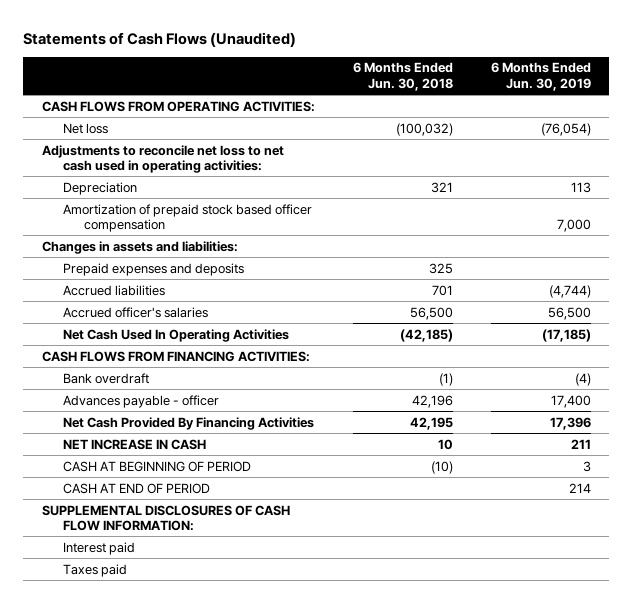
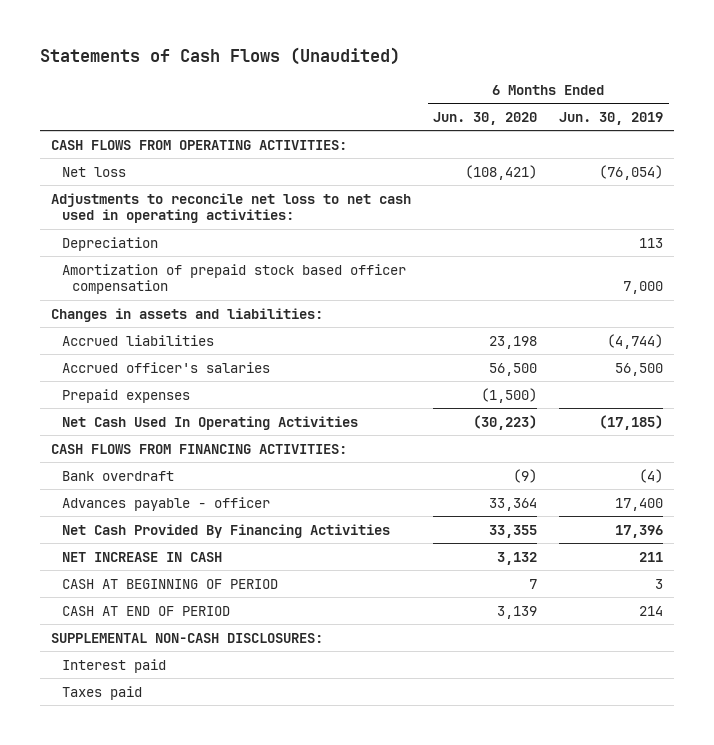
[352,62,453,91] 6 Months Ended Jun. 30, 2018 -> none
none -> [433,112,538,126] Jun. 30, 2020
[62,262,244,276] Prepaid expenses and deposits -> none
none -> [61,388,190,403] Prepaid expenses
[42,504,291,532] SUPPLEMENTAL DISCLOSURES OF CASH FLOW INFORMATION: -> [51,632,324,643] SUPPLEMENTAL NON-CASH DISCLOSURES:

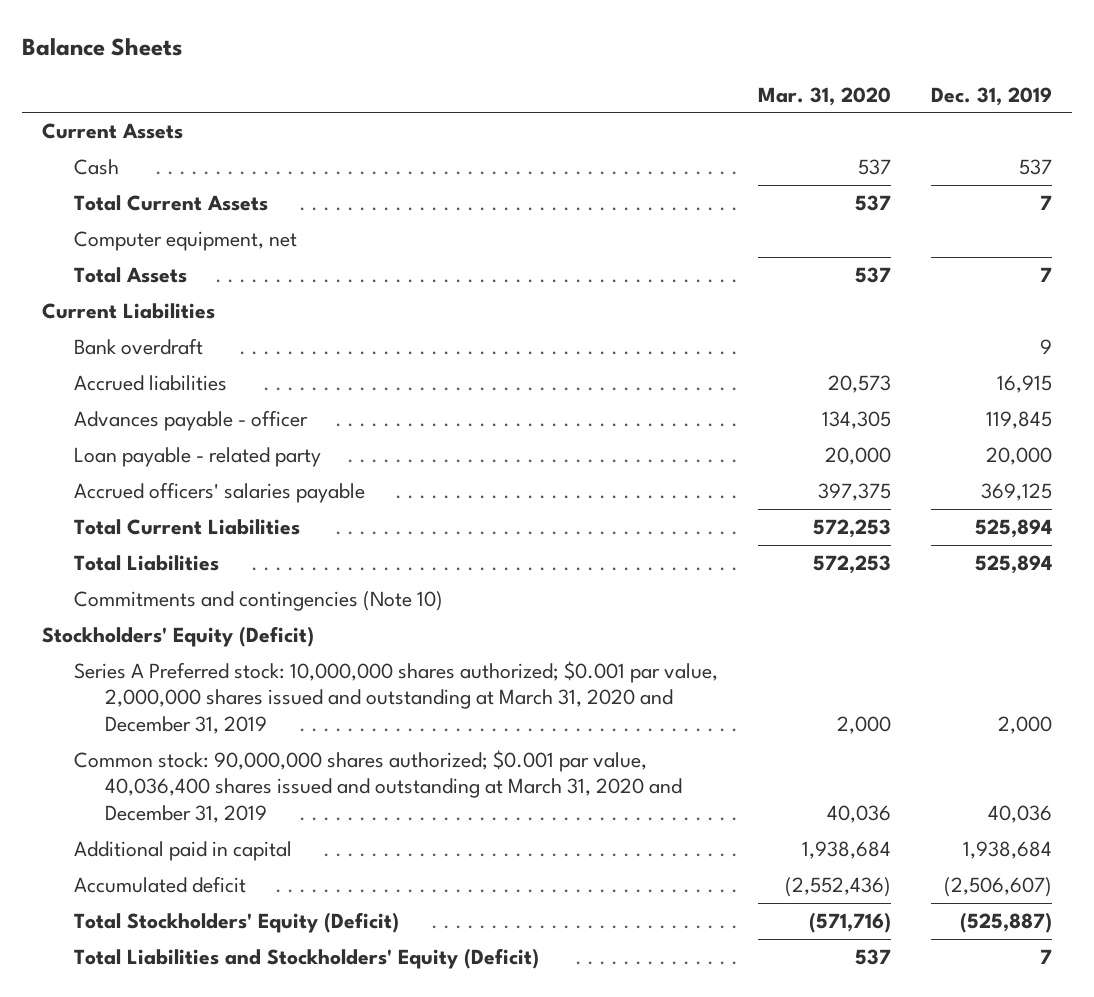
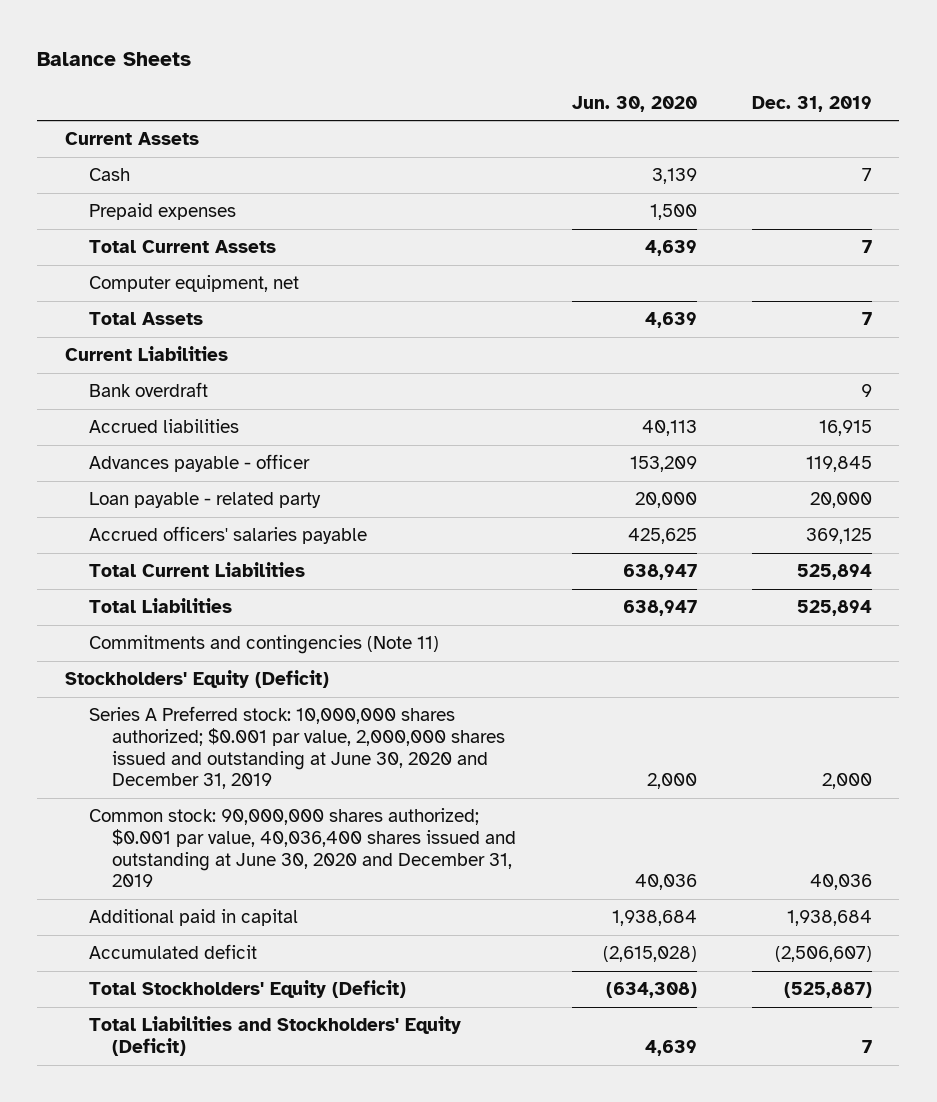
[757,86,891,106] Mar. 31, 2020 -> none
none -> [571,95,697,112] Jun. 30, 2020
[1018,158,1052,175] 537 -> [861,168,872,182] 7
none -> [88,203,236,221] Prepaid expenses
[73,590,443,611] Commitments and contingencies (Note 10) -> [88,635,439,655] Commitments and contingencies (Note 11)
[73,660,718,734] Series A Preferred stock: 10,000,000 shares authorized; $0.001 par value, 2,000,000 shares issued and outstanding at March 31, 2020 and December 31, 2019 -> [88,706,506,790] Series A Preferred stock: 10,000,000 shares authorized; $0.001 par value, 2,000,000 shares issued and outstanding at June 30, 2020 and December 31, 2019
[73,749,682,823] Common stock: 90,000,000 shares authorized; $0.001 par value, 40,036,400 shares issued and outstanding at March 31, 2020 and December 31, 2019 -> [88,808,517,888] Common stock: 90,000,000 shares authorized; $0.001 par value, 40,036,400 shares issued and outstanding at June 30, 2020 and December 31, 2019

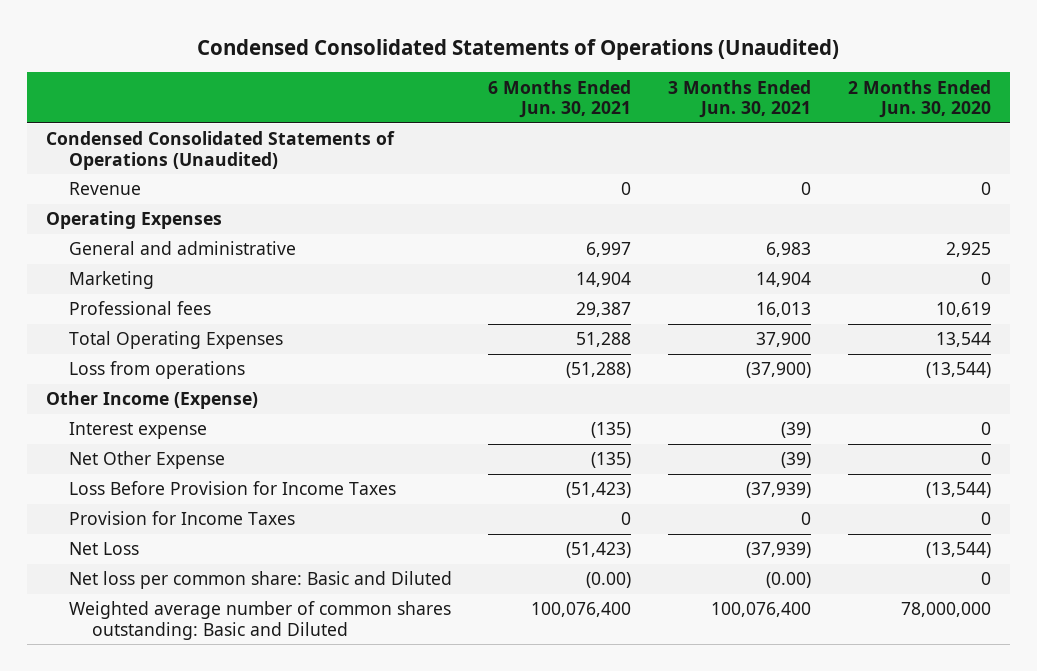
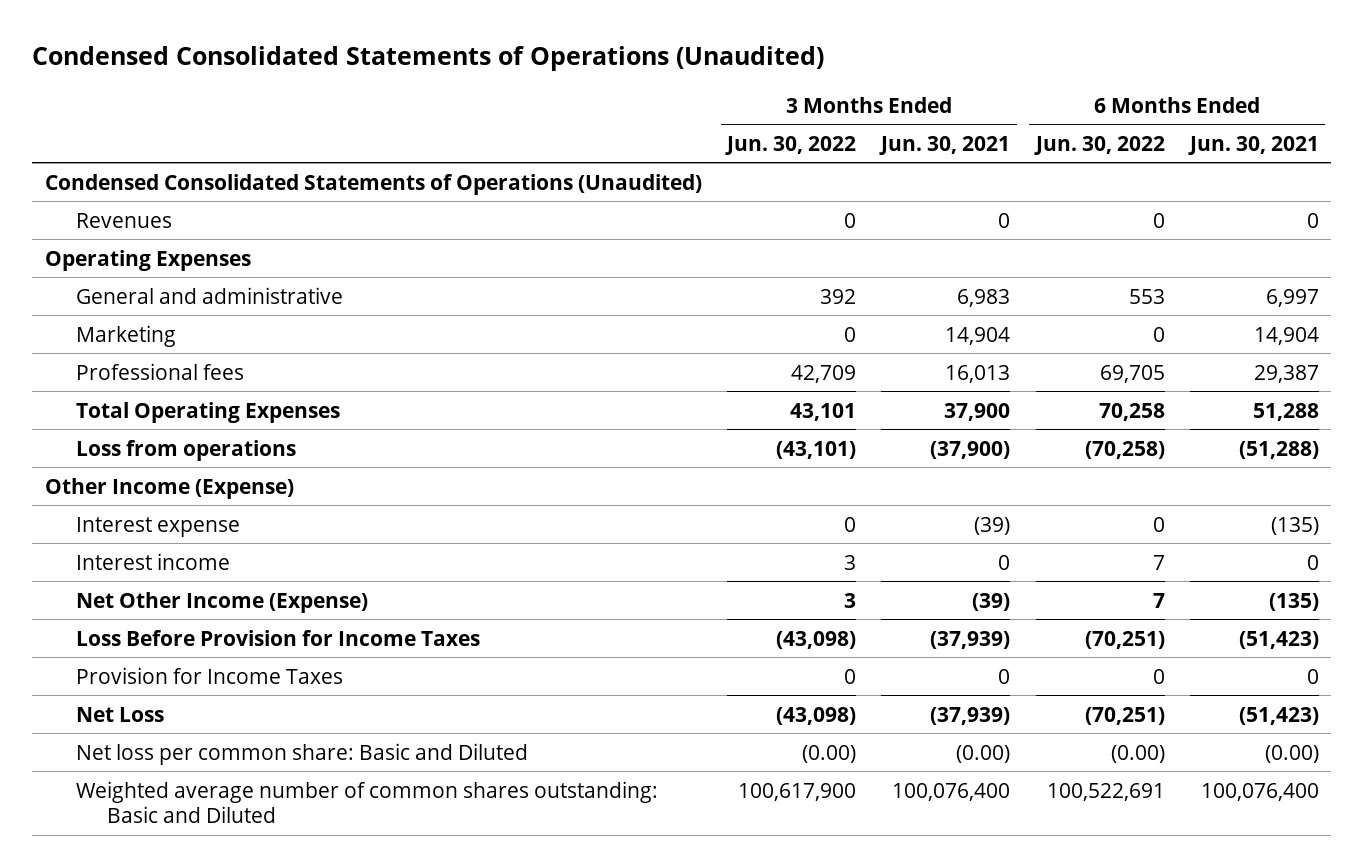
[848,79,992,119] 2 Months Ended Jun. 30, 2020 -> none
none -> [724,135,856,155] Jun. 30, 2022
none -> [1033,135,1165,155] Jun. 30, 2022
[68,182,141,196] Revenue -> [75,212,172,228] Revenues
none -> [75,552,230,570] Interest income
[68,451,225,470] Net Other Expense -> [75,591,368,613] Net Other Income (Expense)

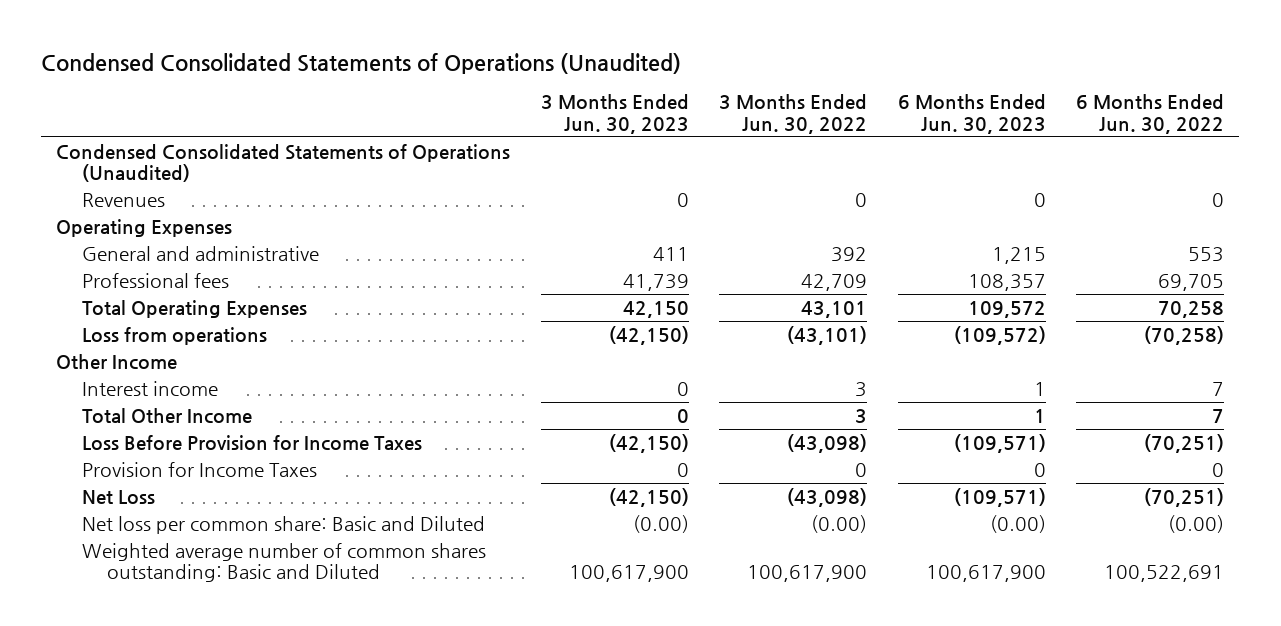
[879,135,1011,155] Jun. 30, 2021 -> none
[1187,135,1319,155] Jun. 30, 2021 -> none
none -> [540,94,689,134] 3 Months Ended Jun. 30, 2023
none -> [897,94,1046,134] 6 Months Ended Jun. 30, 2023
[75,324,176,347] Marketing -> none
[75,516,240,537] Interest expense -> none
[44,477,294,499] Other Income (Expense) -> [56,353,178,370] Other Income
[75,591,368,613] Net Other Income (Expense) -> none
none -> [81,407,252,424] Total Other Income

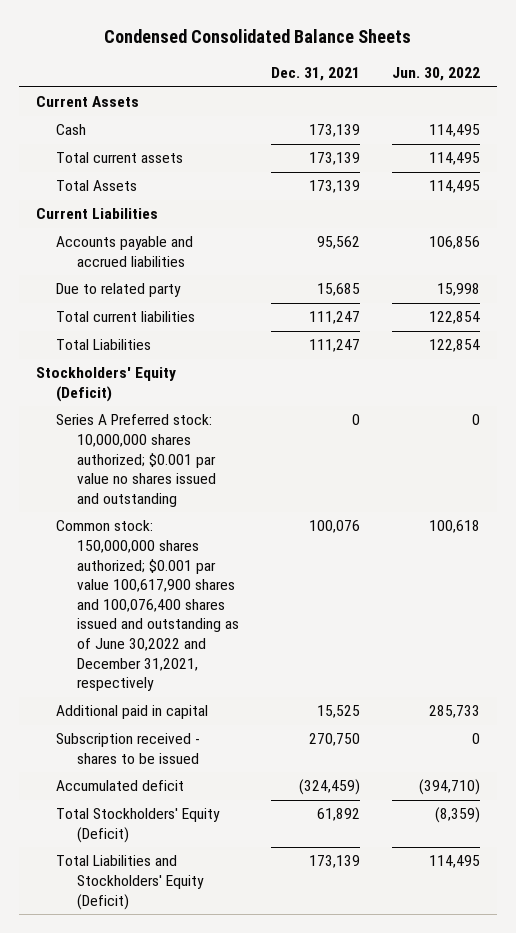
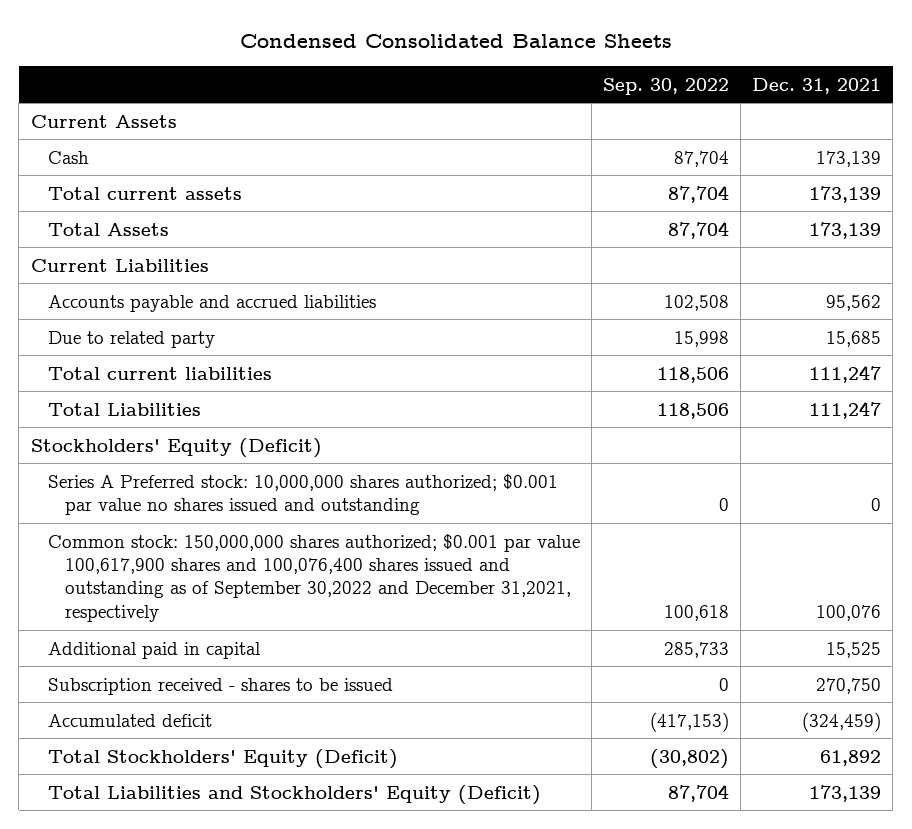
[392,67,481,82] Jun. 30, 2022 -> none
none -> [602,77,729,95] Sep. 30, 2022
[56,520,239,692] Common stock: 150,000,000 shares authorized; $0.001 par value 100,617,900 shares and 100,076,400 shares issued and outstanding as of June 30,2022 and December 31,2021, respectively -> [47,533,580,622] Common stock: 150,000,000 shares authorized; $0.001 par value 100,617,900 shares and 100,076,400 shares issued and outstanding as of September 30,2022 and December 31,2021, respectively

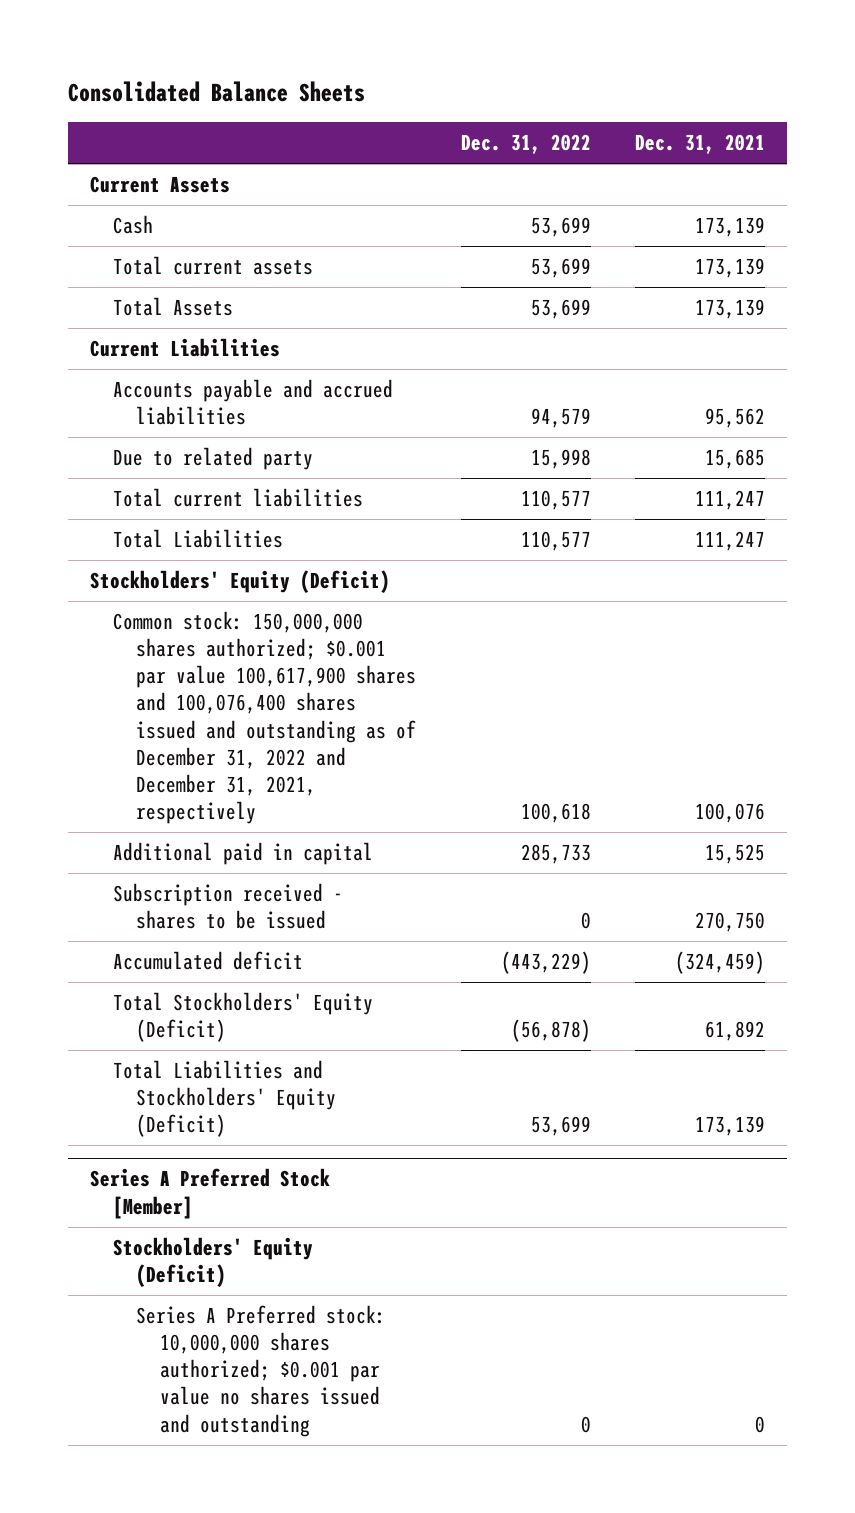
[239,33,672,48] Condensed Consolidated Balance Sheets -> [67,81,365,103] Consolidated Balance Sheets
[602,77,729,95] Sep. 30, 2022 -> none
none -> [460,134,591,155] Dec. 31, 2022
[47,473,558,515] Series A Preferred stock: 10,000,000 shares authorized; $0.001 par value no shares issued and outstanding -> none
[47,533,580,622] Common stock: 150,000,000 shares authorized; $0.001 par value 100,617,900 shares and 100,076,400 shares issued and outstanding as of September 30,2022 and December 31,2021, respectively -> [113,610,417,825] Common stock: 150,000,000 shares authorized; $0.001 par value 100,617,900 shares and 100,076,400 shares issued and outstanding as of December 31, 2022 and December 31, 2021, respectively
none -> [90,1168,331,1219] Series A Preferred Stock [Member]
none -> [113,1236,314,1288] Stockholders' Equity (Deficit)
none -> [136,1304,387,1437] Series A Preferred stock: 10,000,000 shares authorized; $0.001 par value no shares issued and outstanding

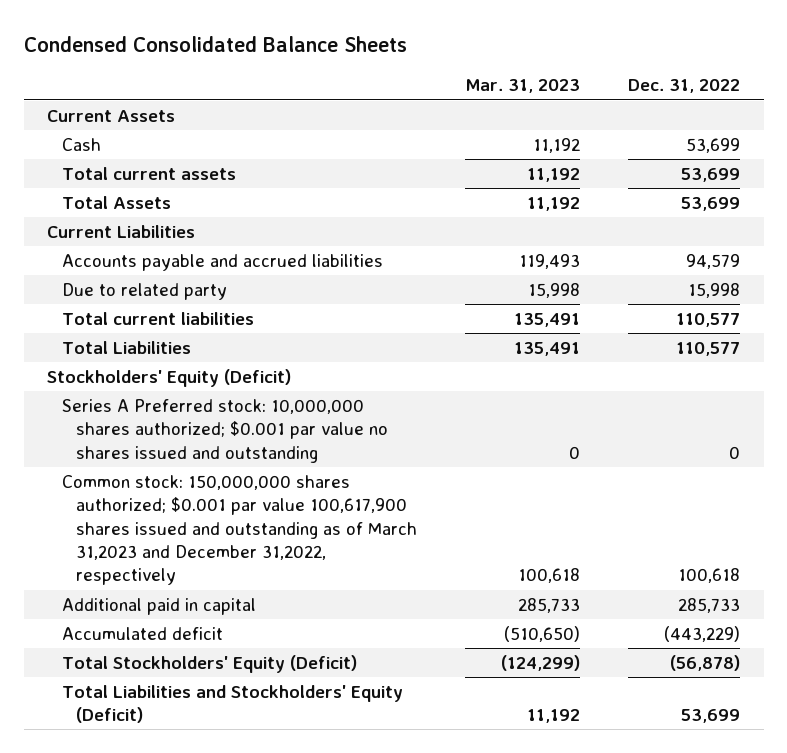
[67,81,365,103] Consolidated Balance Sheets -> [23,36,407,53] Condensed Consolidated Balance Sheets
[634,134,765,155] Dec. 31, 2021 -> none
none -> [465,79,581,94] Mar. 31, 2023
none -> [61,398,389,463] Series A Preferred stock: 10,000,000 shares authorized; $0.001 par value no shares issued and outstanding
[113,610,417,825] Common stock: 150,000,000 shares authorized; $0.001 par value 100,617,900 shares and 100,076,400 shares issued and outstanding as of December 31, 2022 and December 31, 2021, respectively -> [61,474,418,586] Common stock: 150,000,000 shares authorized; $0.001 par value 100,617,900 shares issued and outstanding as of March 31,2023 and December 31,2022, respectively
[113,882,344,930] Subscription received - shares to be issued -> none
[90,1168,331,1219] Series A Preferred Stock [Member] -> none
[113,1236,314,1288] Stockholders' Equity (Deficit) -> none
[136,1304,387,1437] Series A Preferred stock: 10,000,000 shares authorized; $0.001 par value no shares issued and outstanding -> none

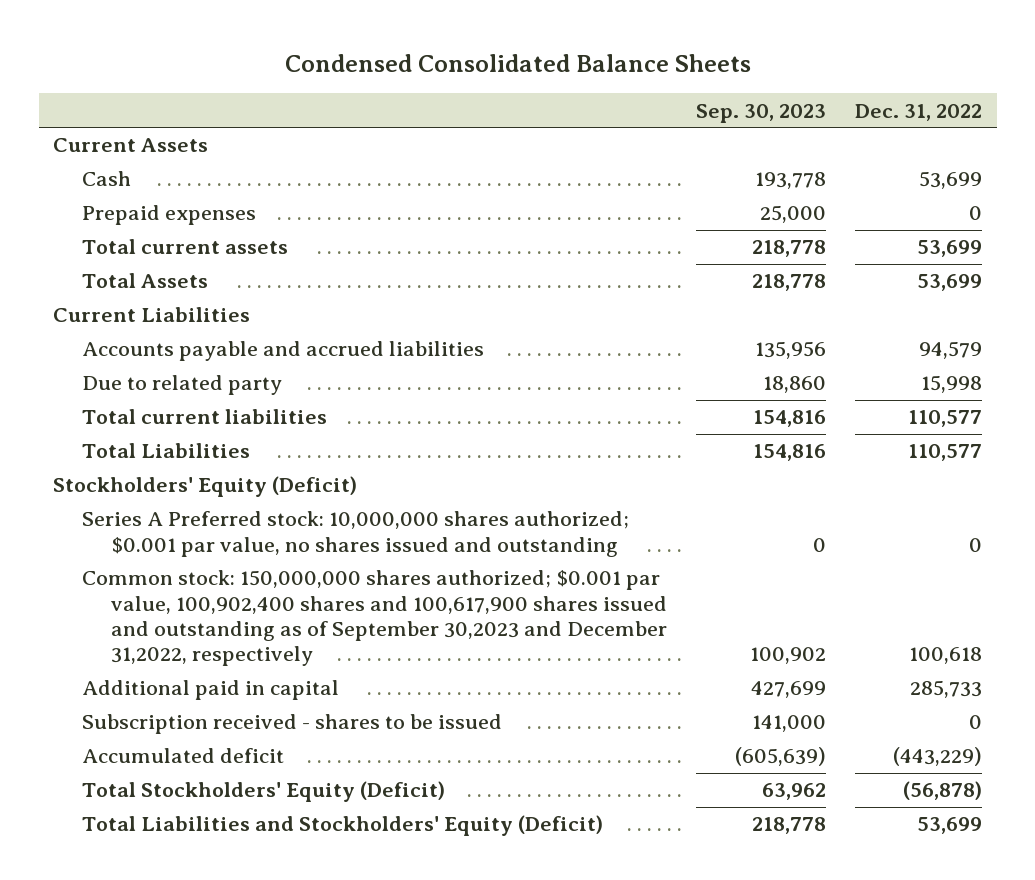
[465,79,581,94] Mar. 31, 2023 -> none
none -> [696,103,827,123] Sep. 30, 2023
none -> [82,205,257,226] Prepaid expenses
[61,398,389,463] Series A Preferred stock: 10,000,000 shares authorized; $0.001 par value no shares issued and outstanding -> [82,511,630,557] Series A Preferred stock: 10,000,000 shares authorized; $0.001 par value, no shares issued and outstanding
[61,474,418,586] Common stock: 150,000,000 shares authorized; $0.001 par value 100,617,900 shares issued and outstanding as of March 31,2023 and December 31,2022, respectively -> [82,570,668,666] Common stock: 150,000,000 shares authorized; $0.001 par value, 100,902,400 shares and 100,617,900 shares issued and outstanding as of September 30,2023 and December 31,2022, respectively
none -> [82,714,503,735] Subscription received - shares to be issued

